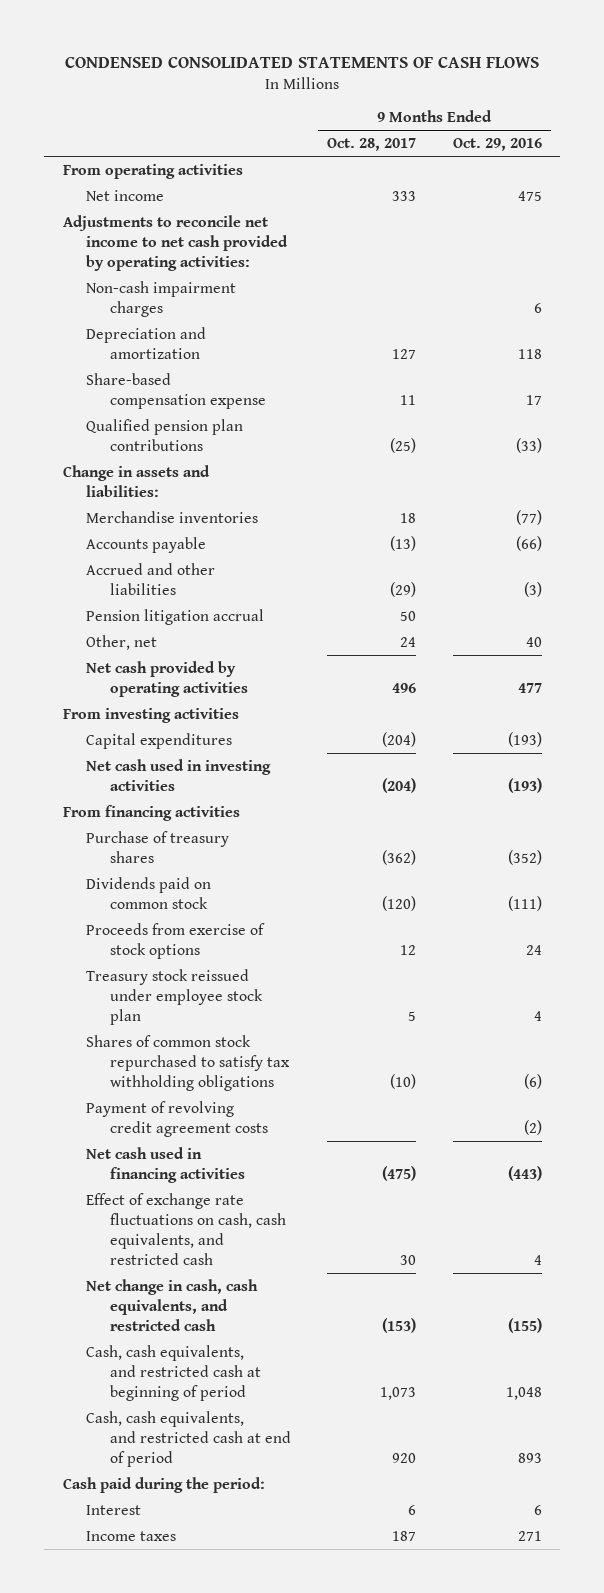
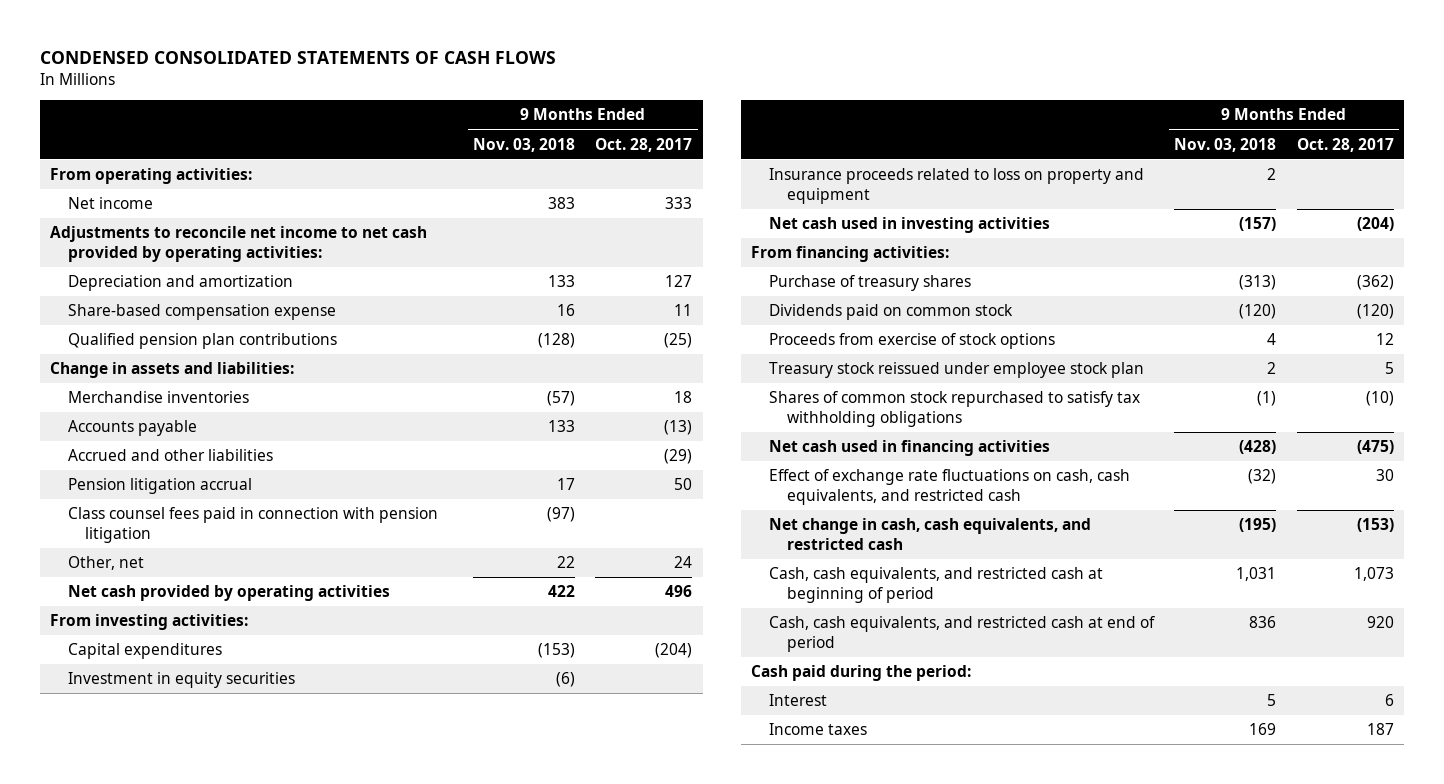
[452,138,542,152] Oct. 29, 2016 -> none
none -> [473,137,576,152] Nov. 03, 2018
[62,163,243,179] From operating activities -> [50,168,253,185] From operating activities:
[86,280,237,317] Non-cash impairment charges -> none
none -> [67,507,438,544] Class counsel fees paid in connection with pension litigation
[62,707,239,723] From investing activities -> [50,614,249,631] From investing activities:
none -> [67,672,295,689] Investment in equity securities
none -> [769,168,1145,205] Insurance proceeds related to loss on property and equipment
[62,804,240,821] From financing activities -> [751,246,950,263] From financing activities:
[86,1100,268,1137] Payment of revolving credit agreement costs -> none

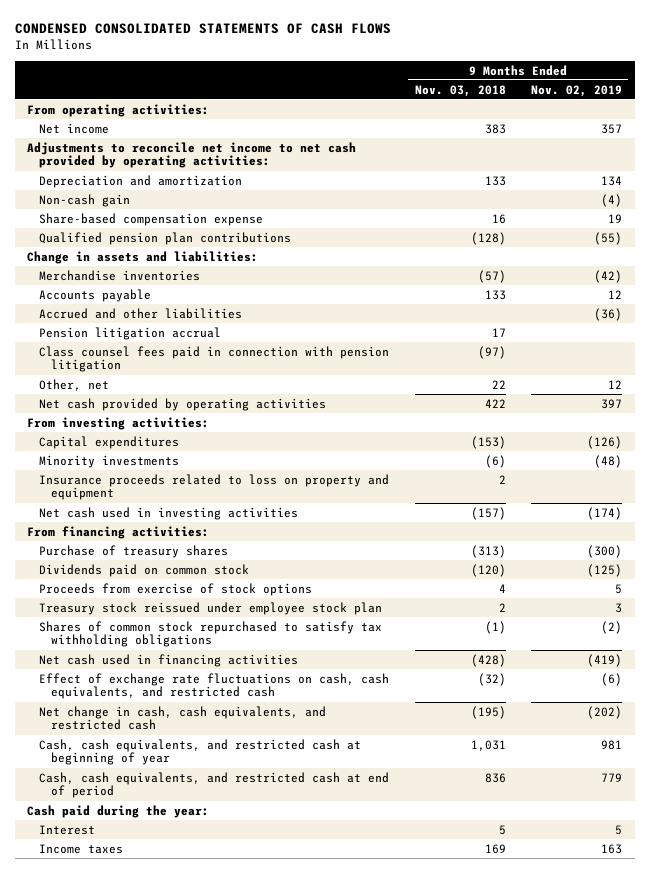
[595,137,693,152] Oct. 28, 2017 -> none
none -> [530,84,622,97] Nov. 02, 2019
none -> [39,193,131,207] Non-cash gain
[67,672,295,689] Investment in equity securities -> [39,454,180,468] Minority investments
[769,567,1104,604] Cash, cash equivalents, and restricted cash at beginning of period -> [39,738,362,766] Cash, cash equivalents, and restricted cash at beginning of year
[751,665,972,682] Cash paid during the period: -> [27,804,210,818] Cash paid during the year:

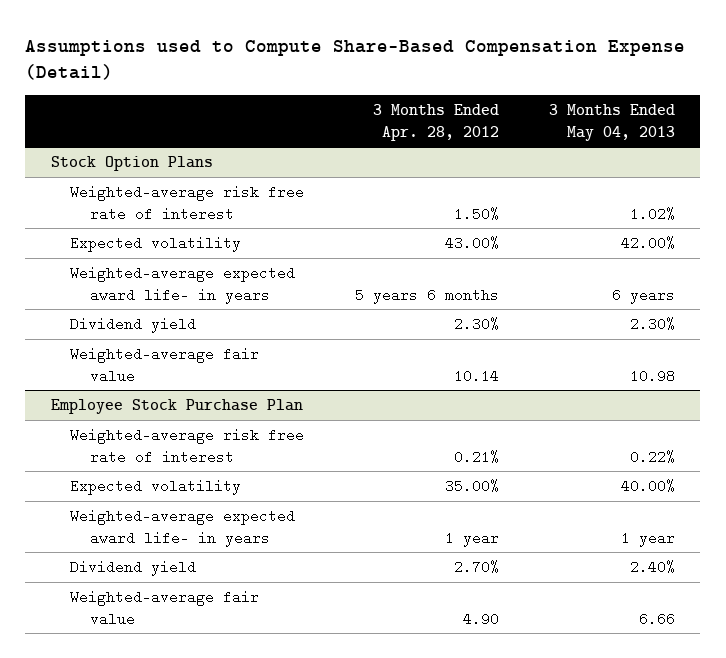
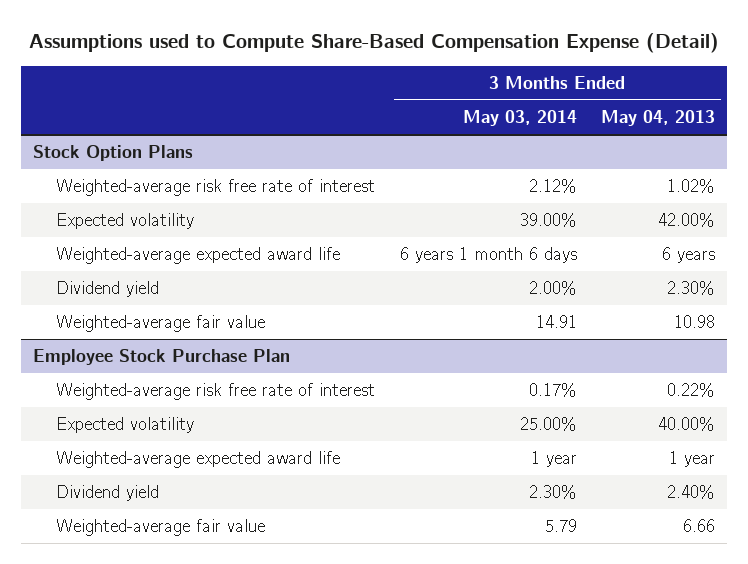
[372,104,499,141] 3 Months Ended Apr. 28, 2012 -> none
none -> [462,110,577,127] May 03, 2014
[70,266,296,304] Weighted-average expected award life- in years -> [56,247,341,265] Weighted-average expected award life
[70,509,296,547] Weighted-average expected award life- in years -> [56,451,341,469] Weighted-average expected award life

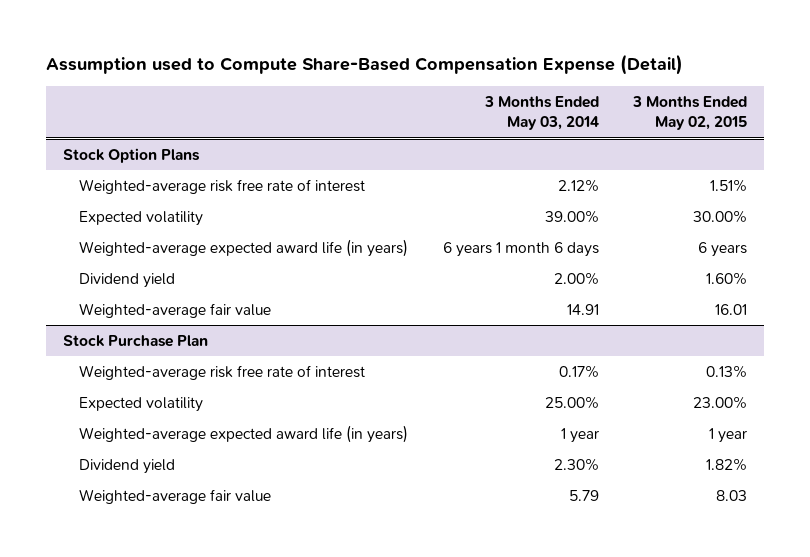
[28,33,719,54] Assumptions used to Compute Share-Based Compensation Expense (Detail) -> [46,54,684,76] Assumption used to Compute Share-Based Compensation Expense (Detail)
[600,110,715,127] May 04, 2013 -> none
none -> [631,96,747,131] 3 Months Ended May 02, 2015
[56,247,341,265] Weighted-average expected award life -> [79,239,409,258] Weighted-average expected award life (in years)
[32,349,290,366] Employee Stock Purchase Plan -> [63,335,209,348] Stock Purchase Plan
[56,451,341,469] Weighted-average expected award life -> [79,425,409,444] Weighted-average expected award life (in years)

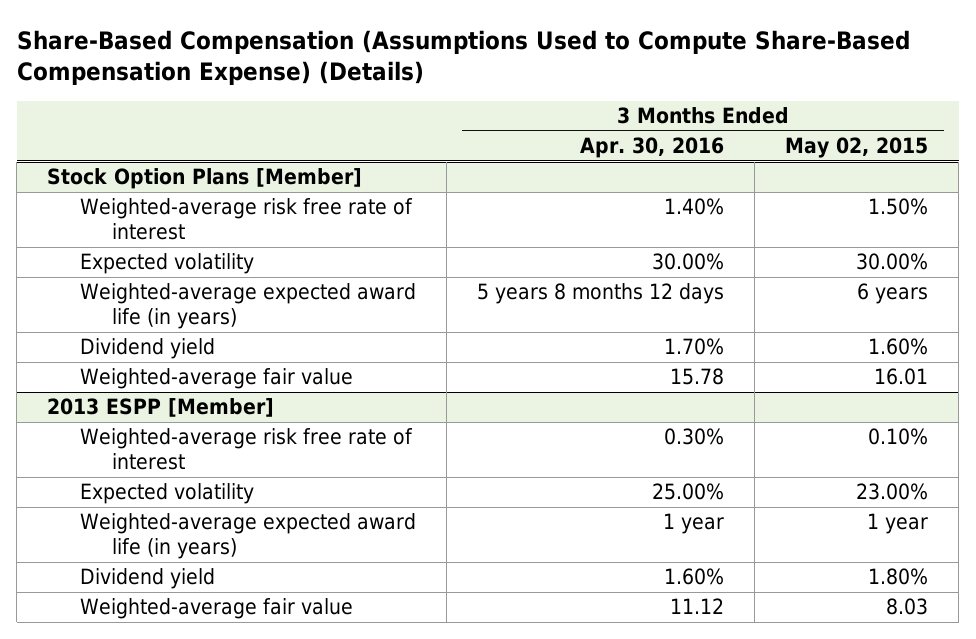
[46,54,684,76] Assumption used to Compute Share-Based Compensation Expense (Detail) -> [16,29,910,86] Share-Based Compensation (Assumptions Used to Compute Share-Based Compensation Expense) (Details)
[483,96,599,131] 3 Months Ended May 03, 2014 -> none
none -> [580,137,725,159] Apr. 30, 2016
[63,148,201,164] Stock Option Plans -> [47,168,363,190] Stock Option Plans [Member]
[709,179,747,193] 1.51% -> [868,198,929,216] 1.50%
[63,335,209,348] Stock Purchase Plan -> none
none -> [47,398,275,418] 2013 ESPP [Member]
[705,365,747,379] 0.13% -> [868,428,929,446] 0.10%
[705,458,747,472] 1.82% -> [868,568,929,586] 1.80%

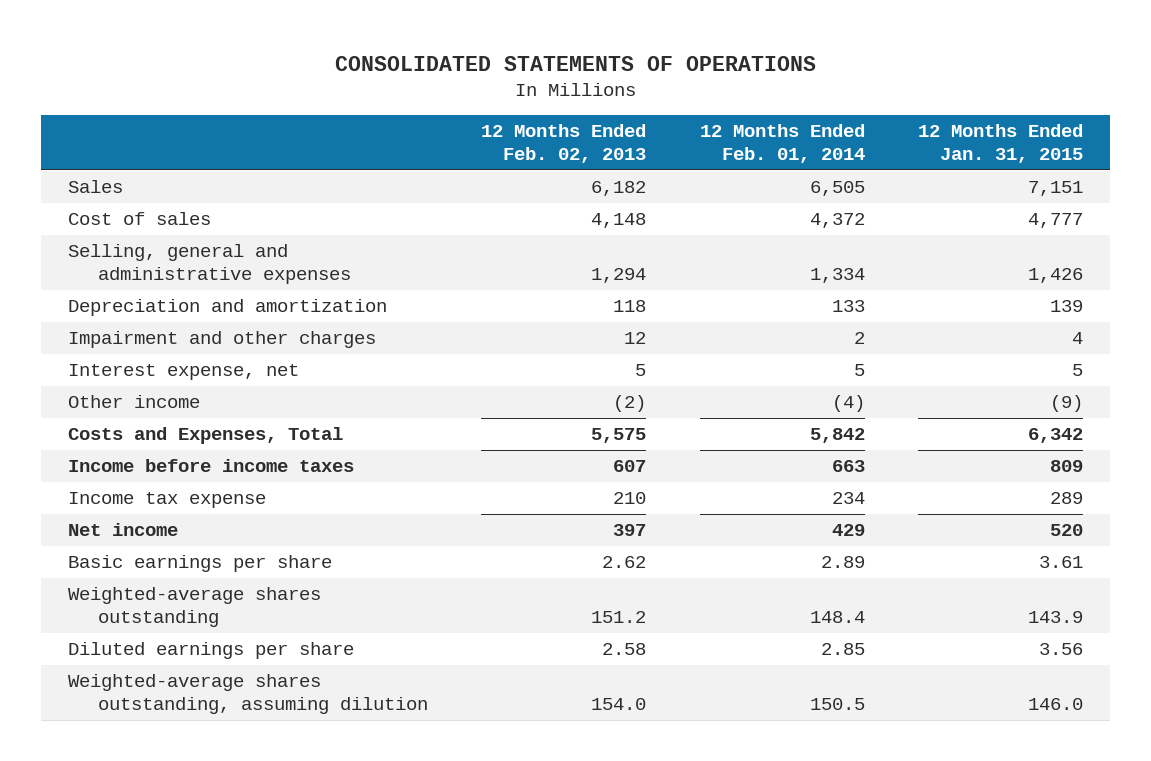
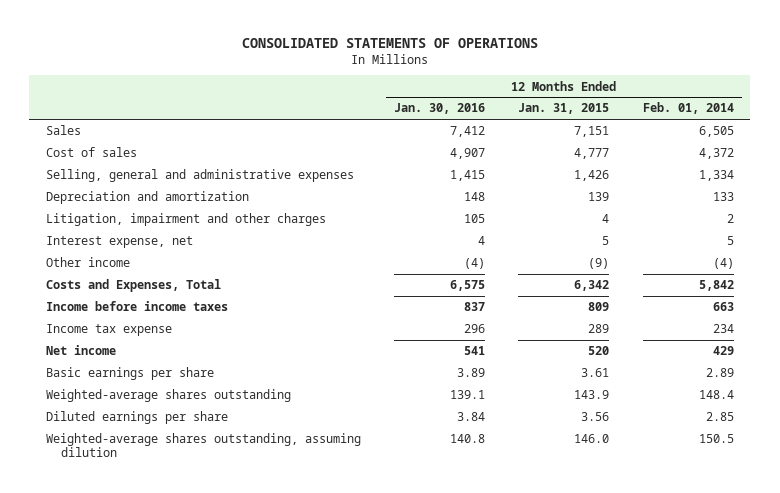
[481,123,647,164] 12 Months Ended Feb. 02, 2013 -> none
none -> [394,103,486,115] Jan. 30, 2016
[68,331,377,349] Impairment and other charges -> [45,213,326,227] Litigation, impairment and other charges

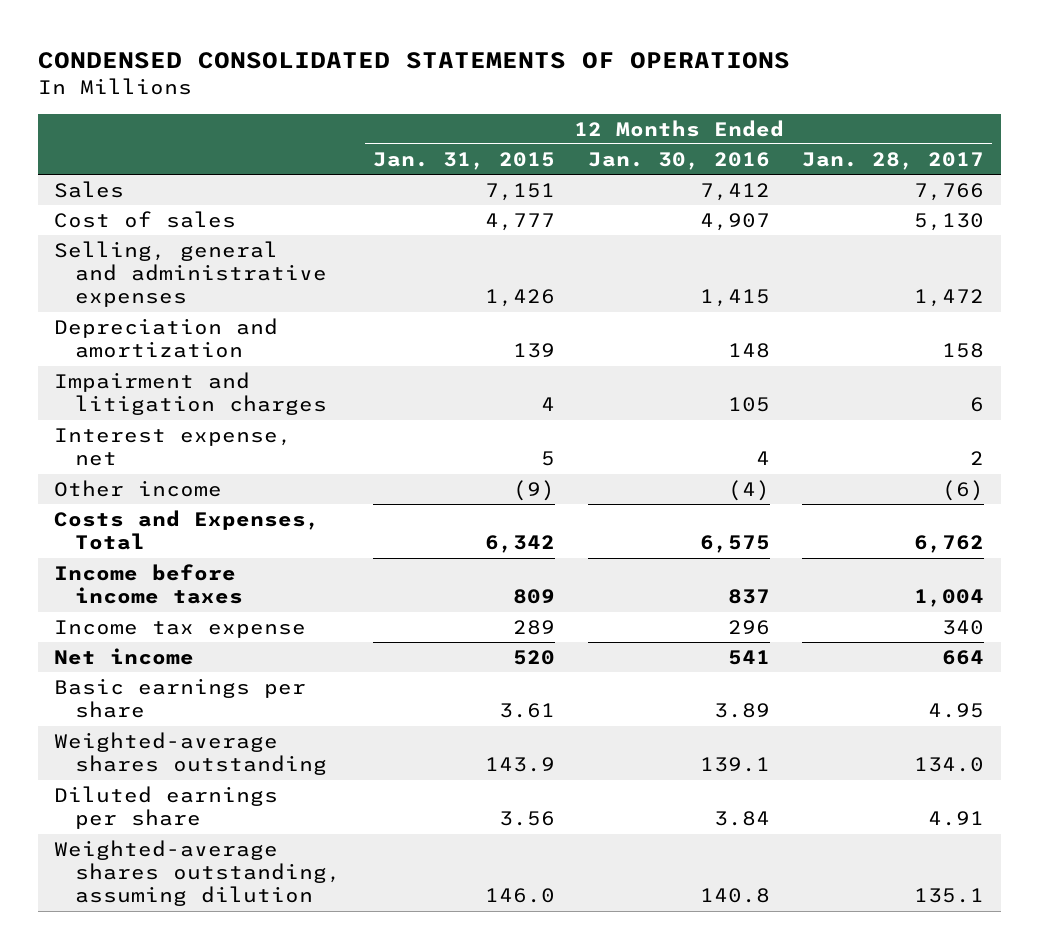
[241,37,538,48] CONSOLIDATED STATEMENTS OF OPERATIONS -> [37,51,790,69] CONDENSED CONSOLIDATED STATEMENTS OF OPERATIONS
[642,102,734,115] Feb. 01, 2014 -> none
none -> [802,151,985,170] Jan. 28, 2017
[45,213,326,227] Litigation, impairment and other charges -> [53,371,327,416] Impairment and litigation charges

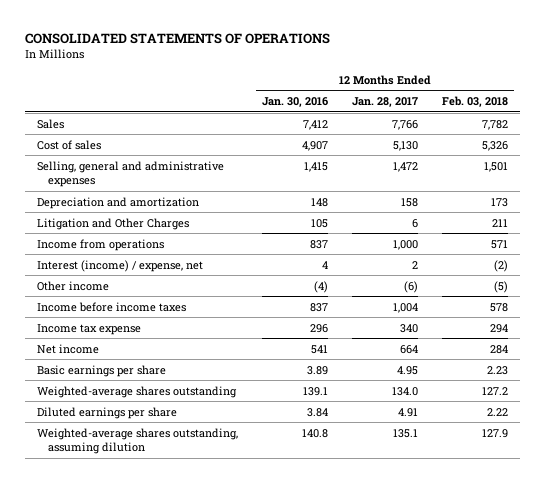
[37,51,790,69] CONDENSED CONSOLIDATED STATEMENTS OF OPERATIONS -> [25,32,331,44] CONSOLIDATED STATEMENTS OF OPERATIONS
[373,151,556,170] Jan. 31, 2015 -> none
none -> [441,95,508,107] Feb. 03, 2018
[53,371,327,416] Impairment and litigation charges -> [37,217,190,230] Litigation and Other Charges
none -> [37,238,165,251] Income from operations
[53,427,292,467] Interest expense, net -> [37,259,204,272] Interest (income) / expense, net
[53,509,320,551] Costs and Expenses, Total -> none

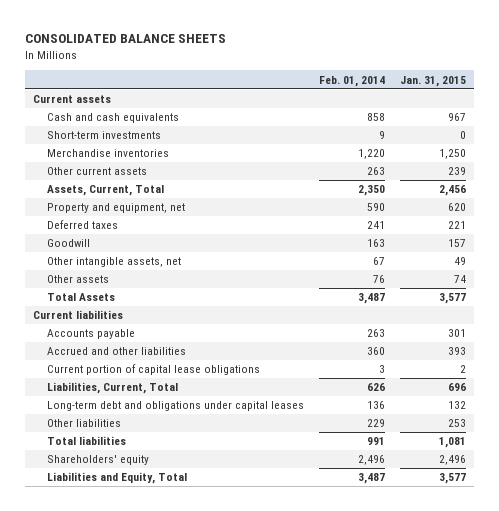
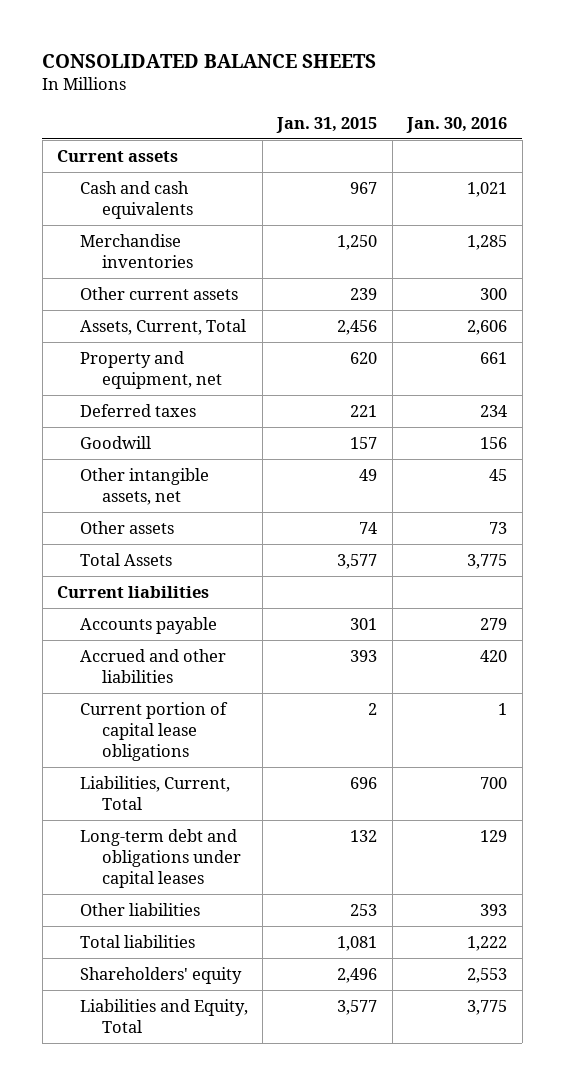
[319,75,386,87] Feb. 01, 2014 -> none
none -> [406,116,508,133] Jan. 30, 2016
[47,131,162,140] Short-term investments -> none

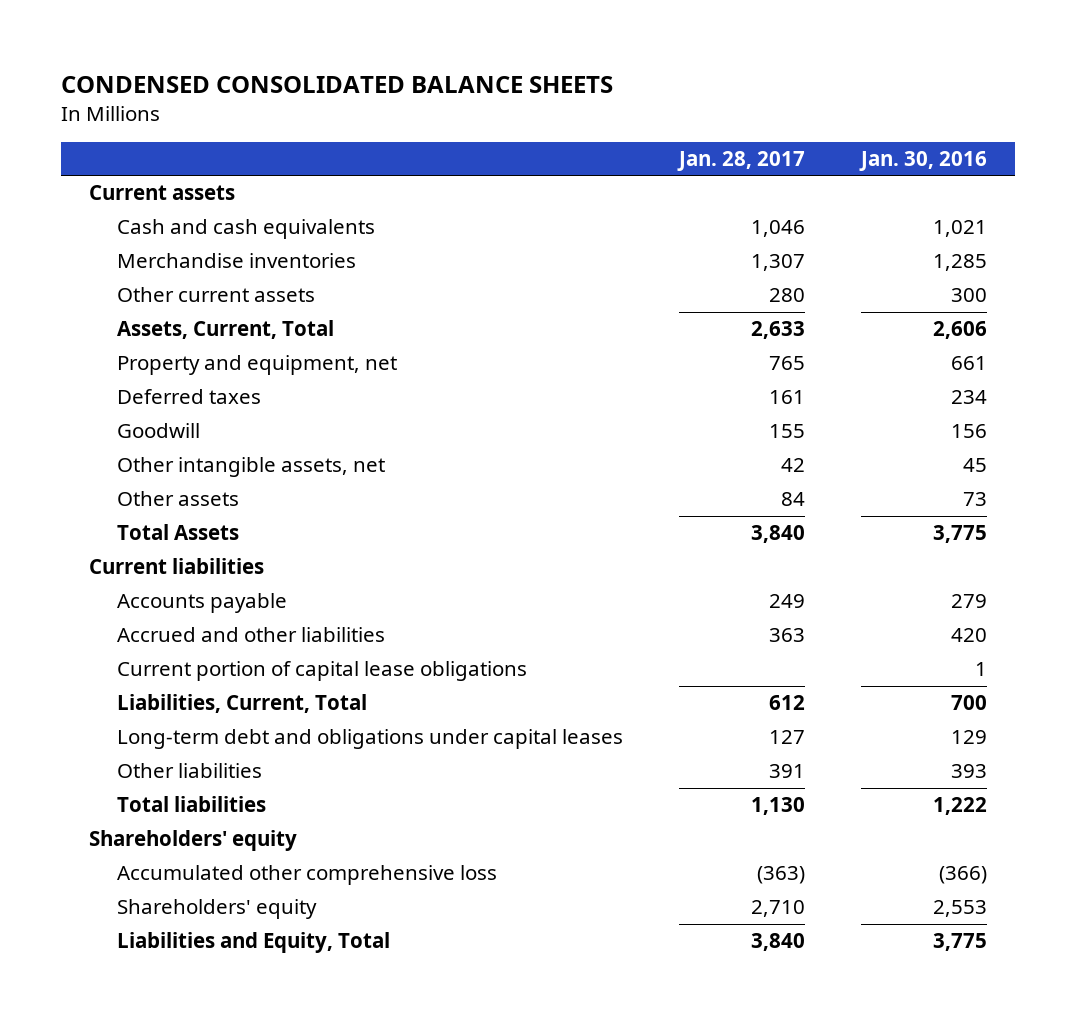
[42,53,377,68] CONSOLIDATED BALANCE SHEETS -> [60,75,613,93] CONDENSED CONSOLIDATED BALANCE SHEETS
[276,116,378,133] Jan. 31, 2015 -> none
none -> [677,150,806,171] Jan. 28, 2017
none -> [88,830,297,852] Shareholders' equity
none -> [117,865,498,886] Accumulated other comprehensive loss

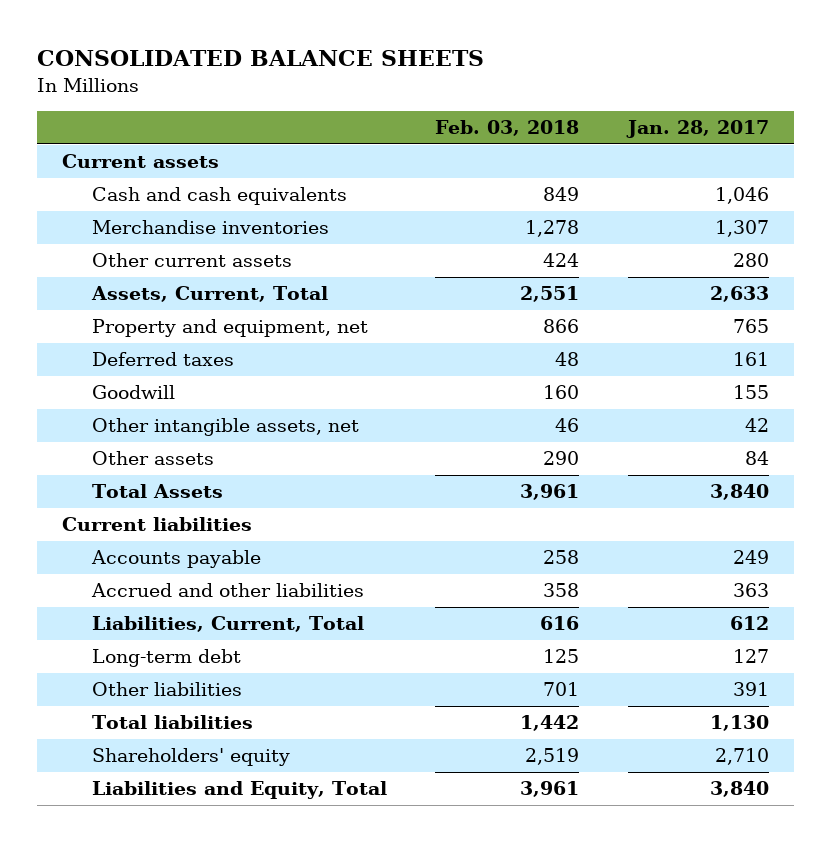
[60,75,613,93] CONDENSED CONSOLIDATED BALANCE SHEETS -> [37,50,485,67] CONSOLIDATED BALANCE SHEETS
[859,150,988,171] Jan. 30, 2016 -> none
none -> [435,120,580,137] Feb. 03, 2018
[117,661,528,682] Current portion of capital lease obligations -> none
[117,729,624,750] Long-term debt and obligations under capital leases -> [91,649,241,668] Long-term debt
[88,830,297,852] Shareholders' equity -> none
[117,865,498,886] Accumulated other comprehensive loss -> none

